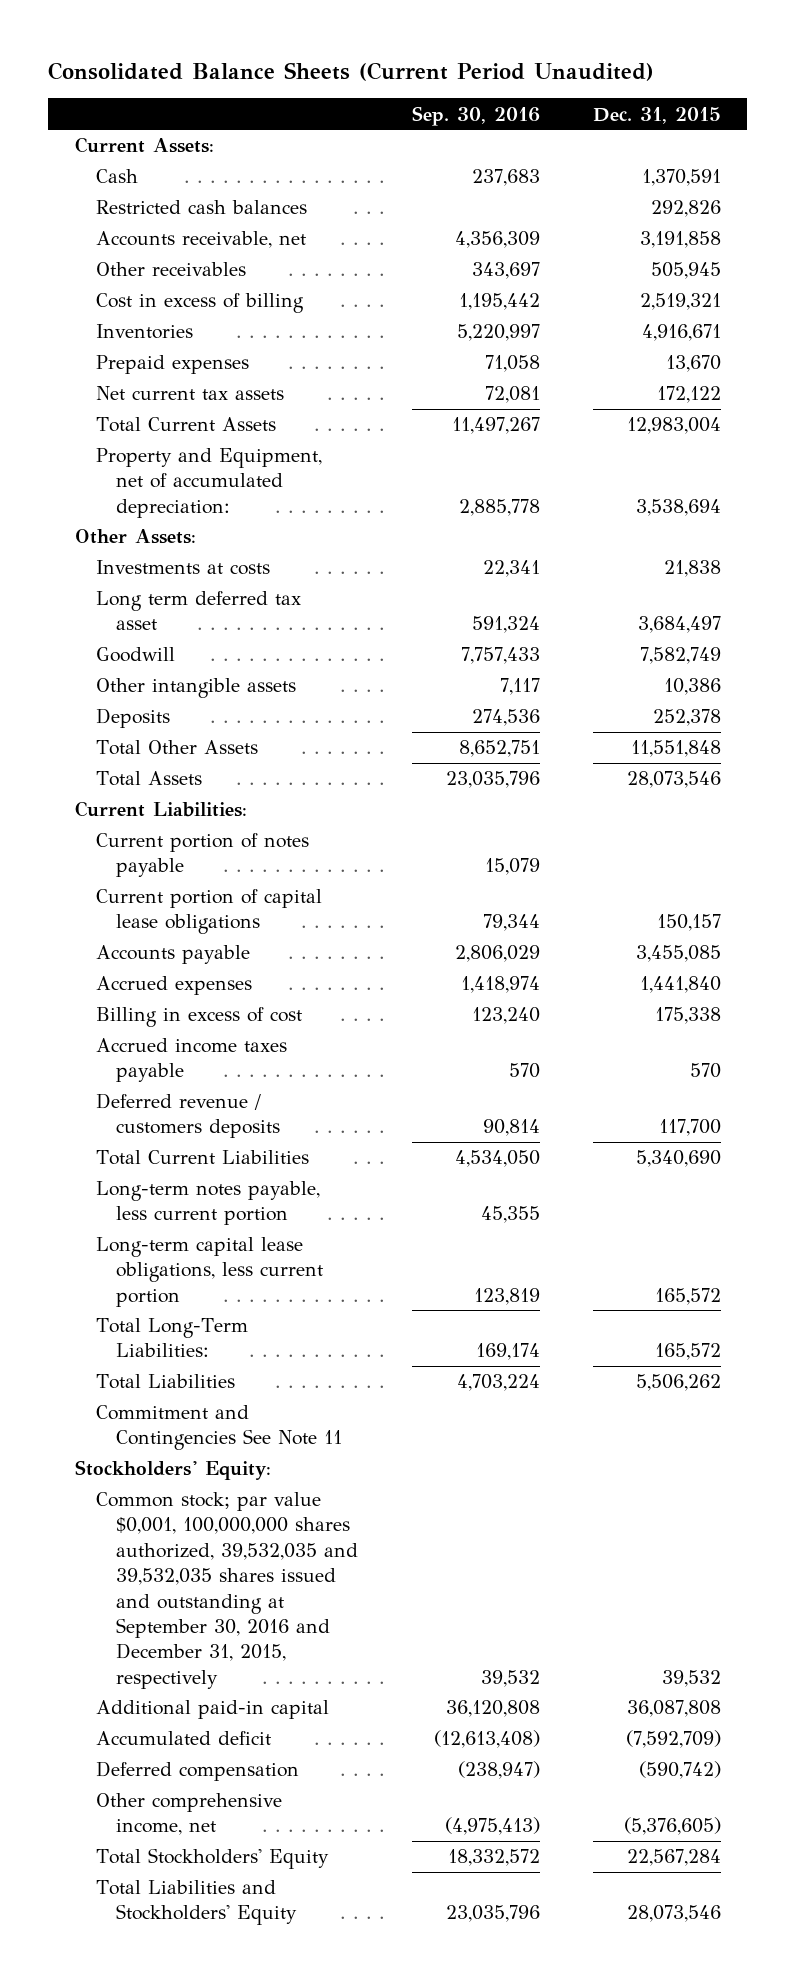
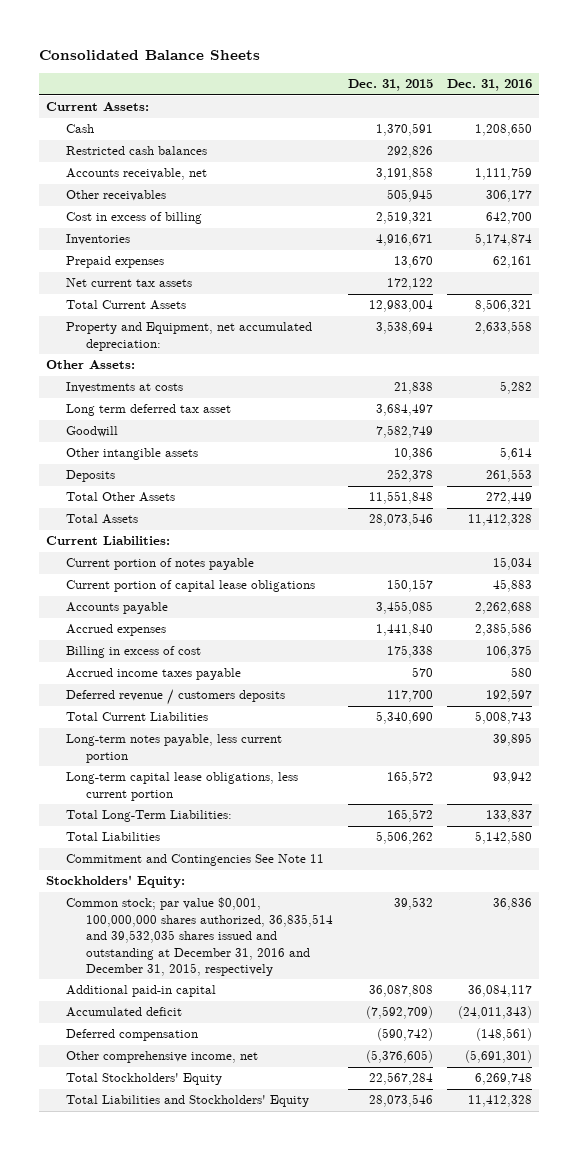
[48,61,655,81] Consolidated Balance Sheets (Current Period Unaudited) -> [39,49,261,60] Consolidated Balance Sheets
[411,105,540,126] Sep. 30, 2016 -> none
none -> [446,79,532,92] Dec. 31, 2016
[95,448,322,518] Property and Equipment, net of accumulated depreciation: -> [66,322,313,351] Property and Equipment, net accumulated depreciation:
[95,1492,359,1689] Common stock; par value $0,001, 100,000,000 shares authorized, 39,532,035 and 39,532,035 shares issued and outstanding at September 30, 2016 and December 31, 2015, respectively -> [66,897,334,976] Common stock; par value $0,001, 100,000,000 shares authorized, 36,835,514 and 39,532,035 shares issued and outstanding at December 31, 2016 and December 31, 2015, respectively

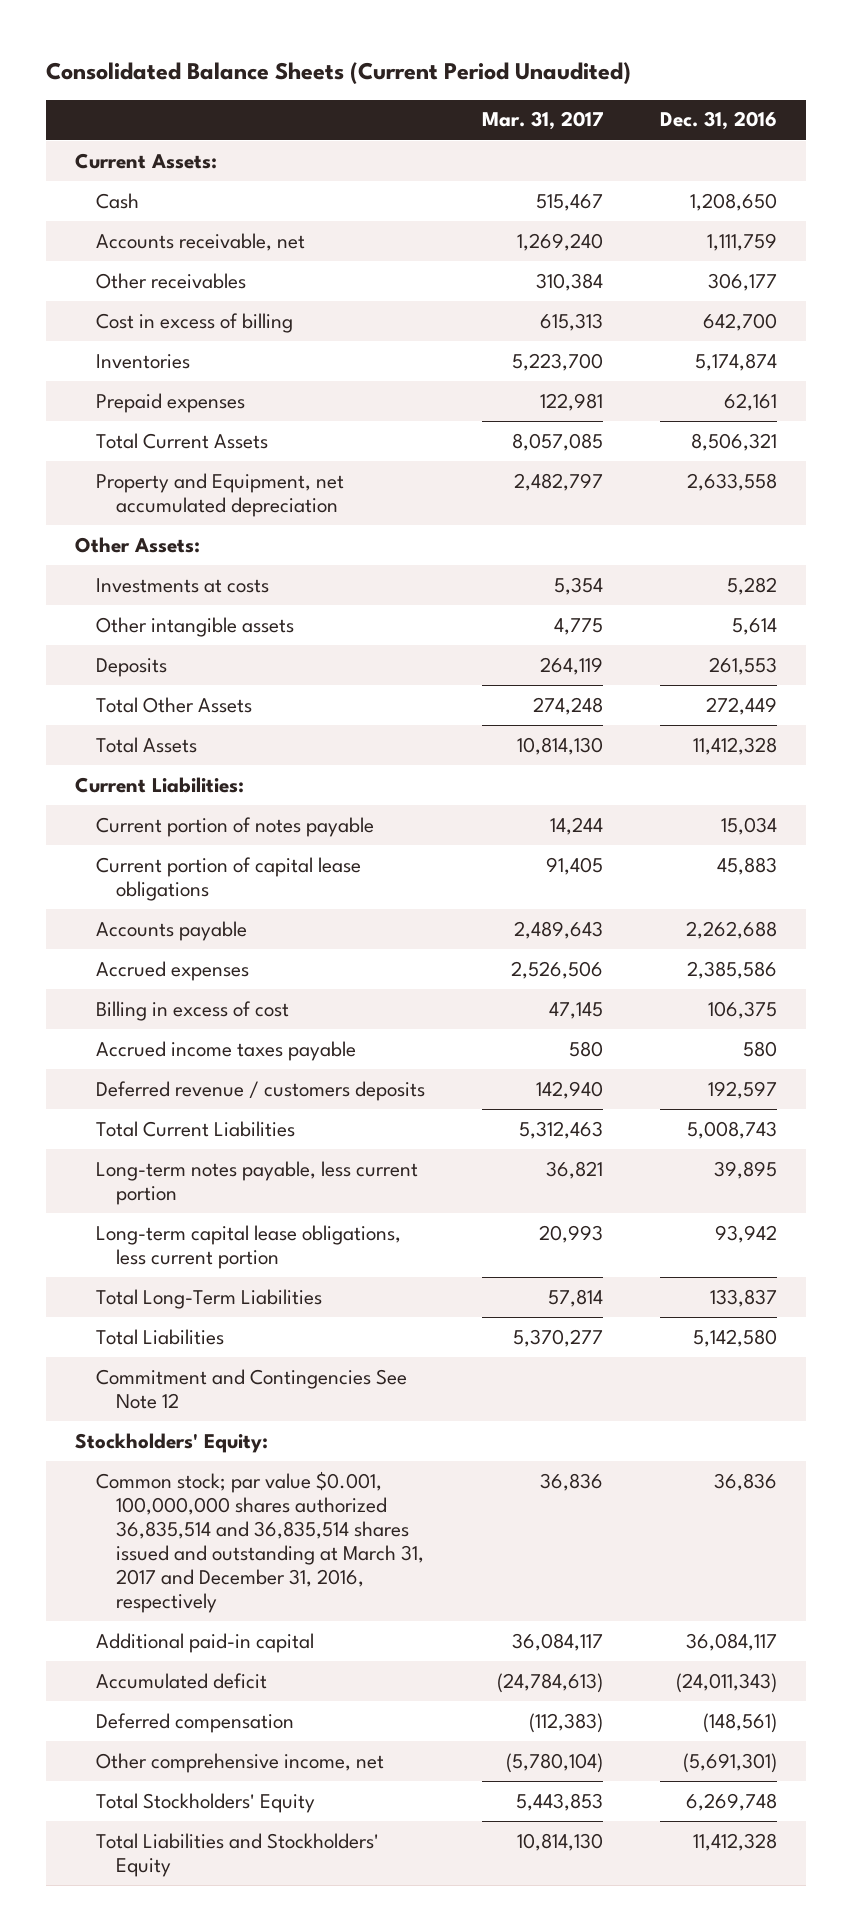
[39,49,261,60] Consolidated Balance Sheets -> [46,61,632,84] Consolidated Balance Sheets (Current Period Unaudited)
[347,79,433,92] Dec. 31, 2015 -> none
none -> [481,111,603,131] Mar. 31, 2017
[66,146,208,156] Restricted cash balances -> none
[66,278,193,288] Net current tax assets -> none
[66,322,313,351] Property and Equipment, net accumulated depreciation: -> [95,472,344,517] Property and Equipment, net accumulated depreciation
[66,404,232,417] Long term deferred tax asset -> none
[66,426,119,438] Goodwill -> none
[66,810,233,823] Total Long-Term Liabilities: -> [95,1288,322,1309] Total Long-Term Liabilities
[66,854,325,867] Commitment and Contingencies See Note 11 -> [95,1368,407,1409] Commitment and Contingencies See Note 12
[66,897,334,976] Common stock; par value $0,001, 100,000,000 shares authorized, 36,835,514 and 39,532,035 shares issued and outstanding at December 31, 2016 and December 31, 2015, respectively -> [95,1470,425,1613] Common stock; par value $0.001, 100,000,000 shares authorized 36,835,514 and 36,835,514 shares issued and outstanding at March 31, 2017 and December 31, 2016, respectively

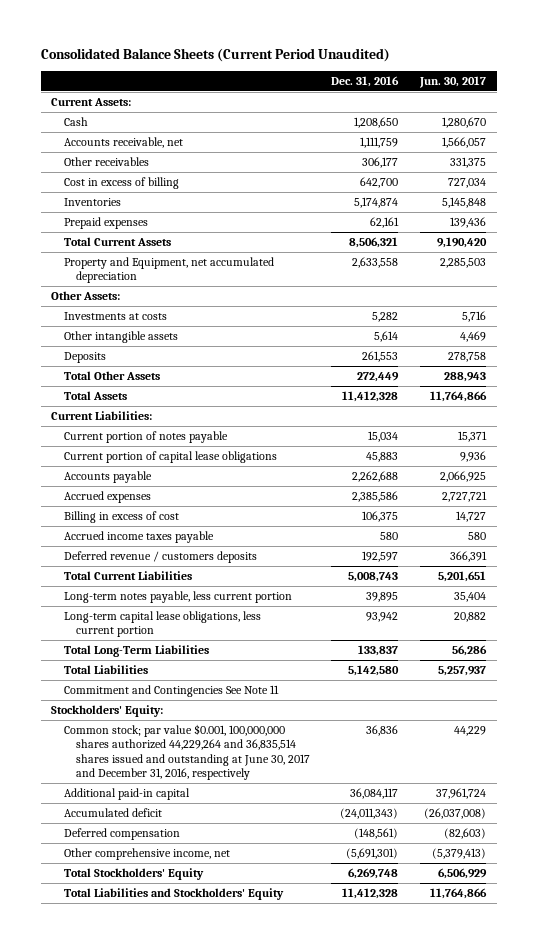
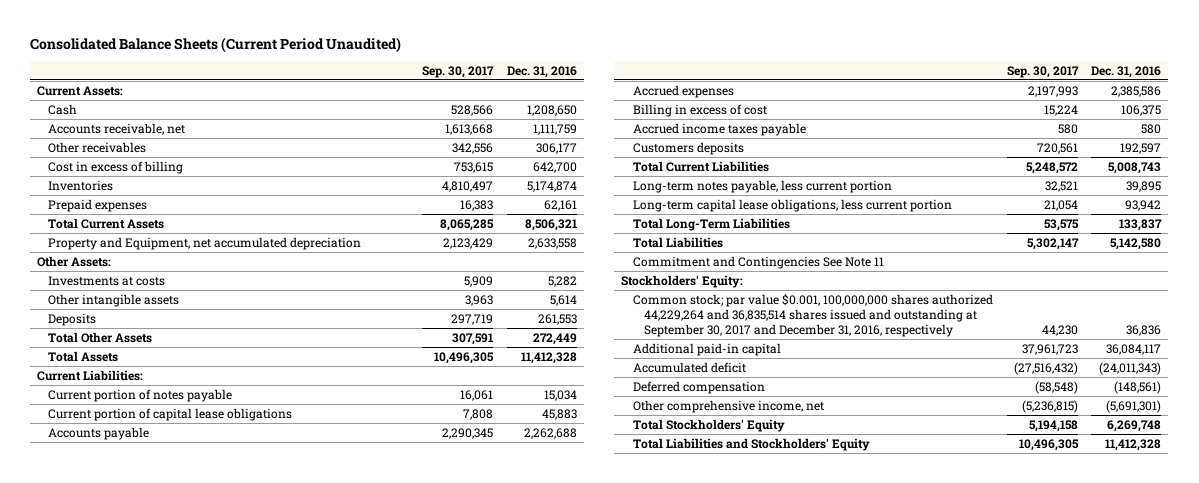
[418,76,486,89] Jun. 30, 2017 -> none
none -> [422,65,495,78] Sep. 30, 2017
[63,550,257,563] Deferred revenue / customers deposits -> [632,141,744,155] Customers deposits
[63,723,310,780] Common stock; par value $0.001, 100,000,000 shares authorized 44,229,264 and 36,835,514 shares issued and outstanding at June 30, 2017 and December 31, 2016, respectively -> [632,293,993,338] Common stock; par value $0.001, 100,000,000 shares authorized 44,229,264 and 36,835,514 shares issued and outstanding at September 30, 2017 and December 31, 2016, respectively

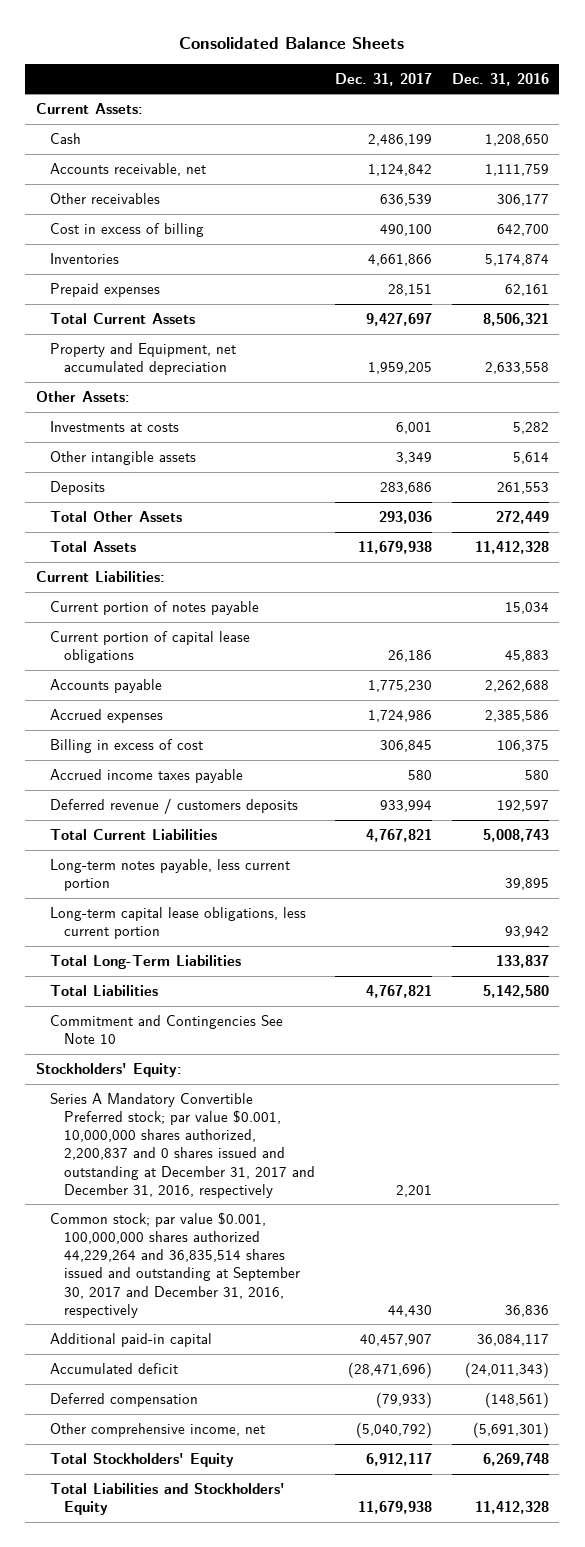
[30,36,402,53] Consolidated Balance Sheets (Current Period Unaudited) -> [179,36,405,49] Consolidated Balance Sheets
[422,65,495,78] Sep. 30, 2017 -> none
none -> [334,72,432,86] Dec. 31, 2017
[632,141,744,155] Customers deposits -> [49,798,298,815] Deferred revenue / customers deposits
[632,255,884,269] Commitment and Contingencies See Note 11 -> [49,1015,283,1045] Commitment and Contingencies See Note 10
none -> [49,1093,315,1198] Series A Mandatory Convertible Preferred stock; par value $0.001, 10,000,000 shares authorized, 2,200,837 and 0 shares issued and outstanding at December 31, 2017 and December 31, 2016, respectively

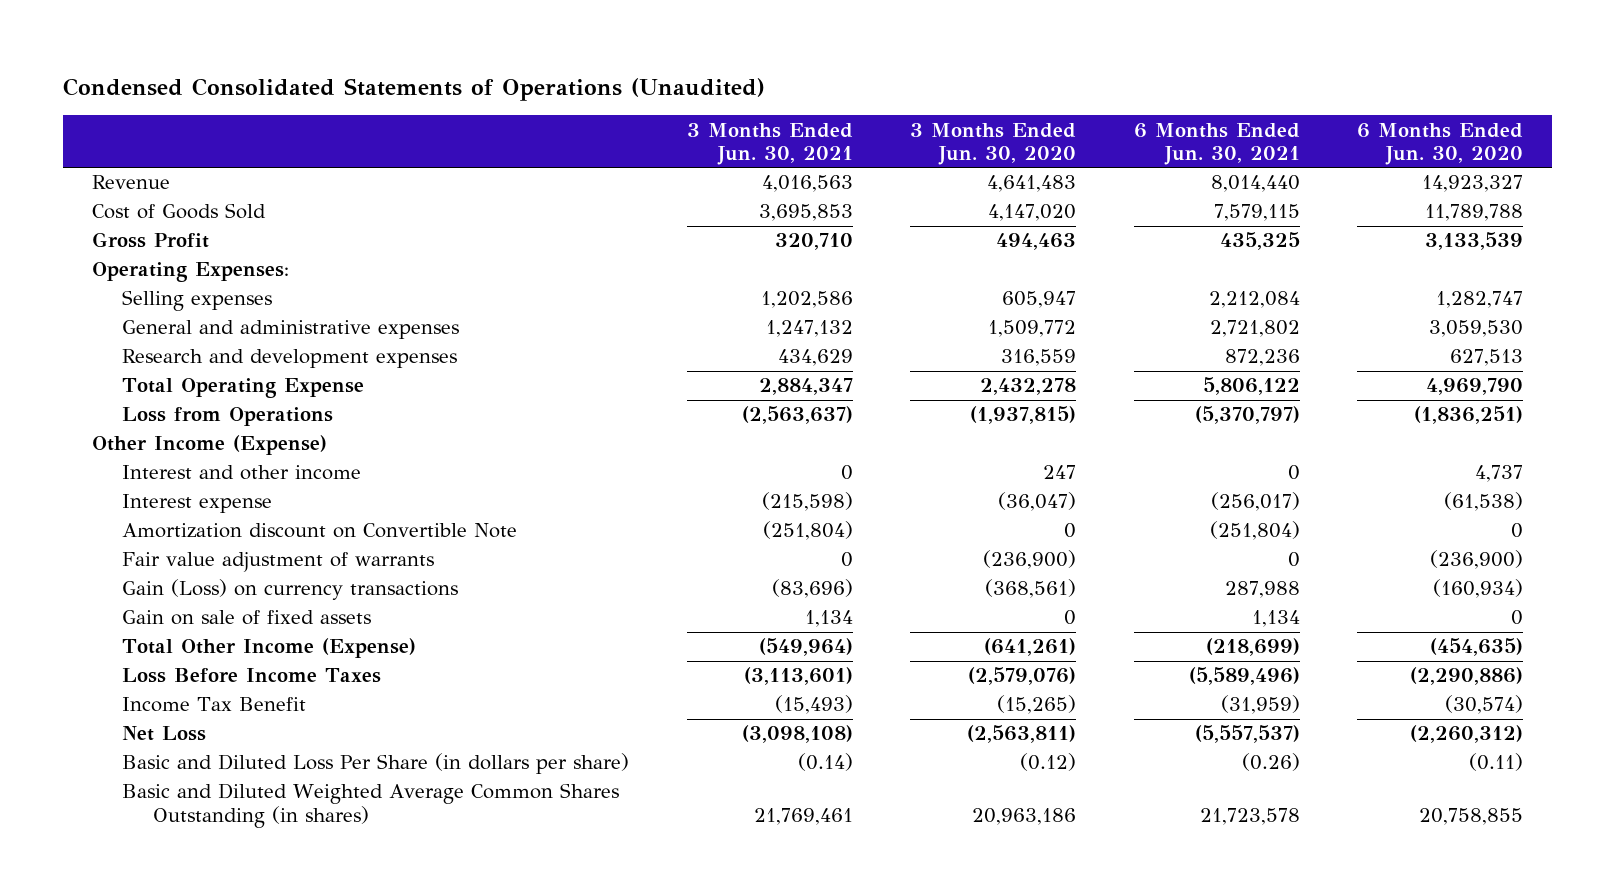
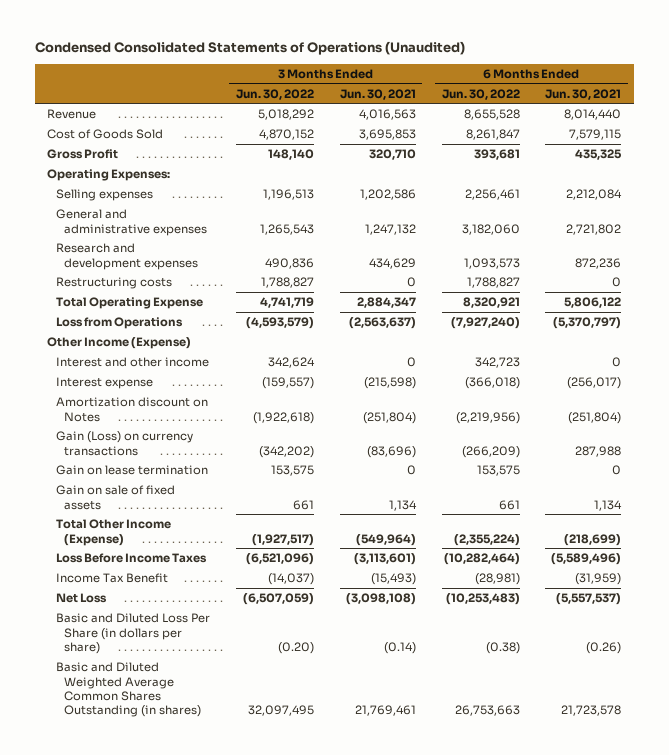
[910,122,1077,166] 3 Months Ended Jun. 30, 2020 -> none
[1357,122,1524,166] 6 Months Ended Jun. 30, 2020 -> none
none -> [235,88,314,100] Jun. 30, 2022
none -> [441,88,520,100] Jun. 30, 2022
none -> [55,277,172,290] Restructuring costs
[122,552,435,573] Fair value adjustment of warrants -> none
[122,523,518,539] Amortization discount on Convertible Note -> [55,397,208,422] Amortization discount on Notes
none -> [55,465,208,476] Gain on lease termination

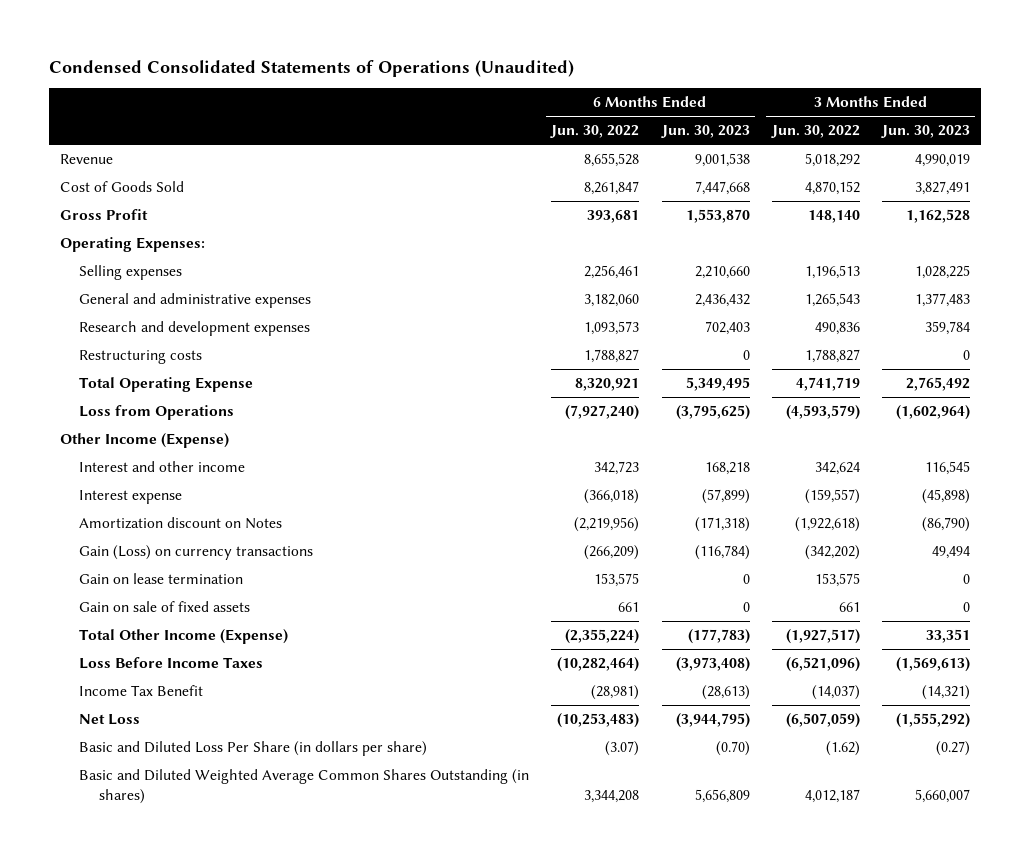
[339,88,416,100] Jun. 30, 2021 -> none
[545,88,622,100] Jun. 30, 2021 -> none
none -> [660,125,750,139] Jun. 30, 2023
none -> [880,125,970,139] Jun. 30, 2023
[277,641,314,654] (0.20) -> [825,740,860,756] (1.62)
[485,641,520,654] (0.38) -> [605,740,640,756] (3.07)
[247,705,314,717] 32,097,495 -> [804,788,860,803] 4,012,187
[454,705,520,717] 26,753,663 -> [584,789,640,803] 3,344,208

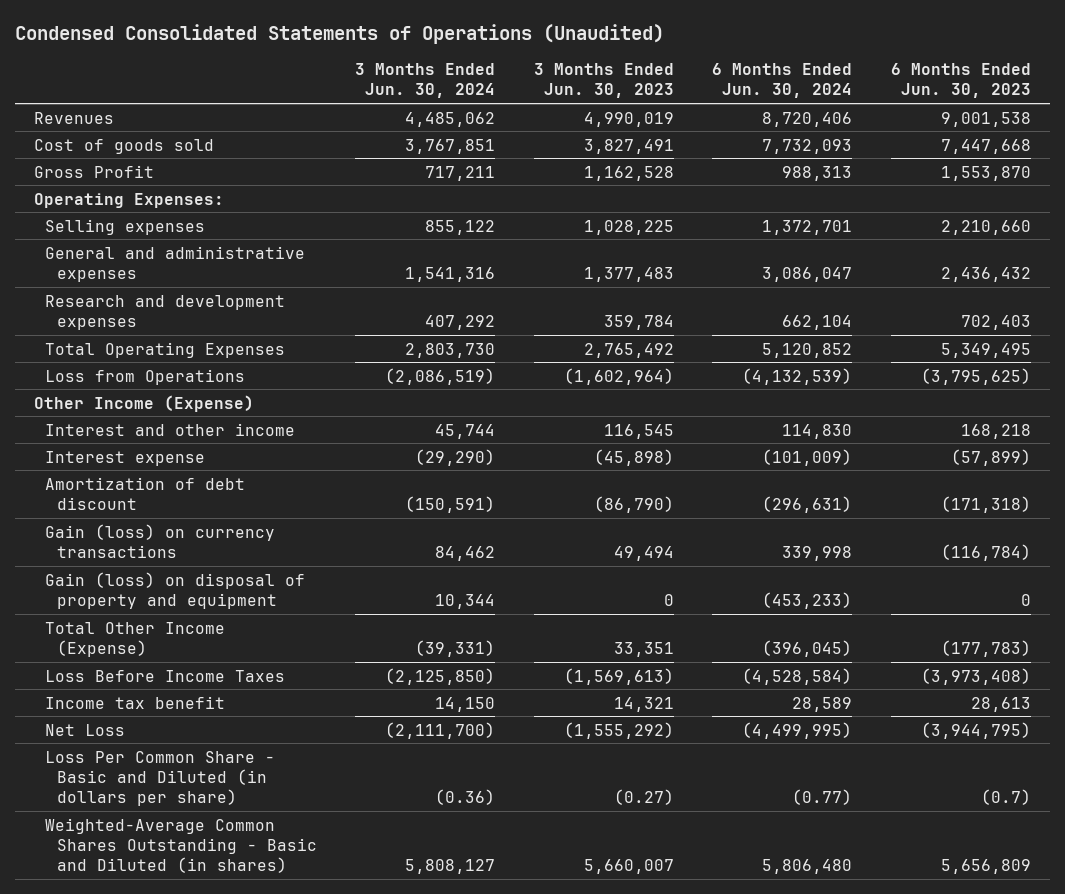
[550,125,640,139] Jun. 30, 2022 -> none
[770,125,860,139] Jun. 30, 2022 -> none
none -> [355,63,496,99] 3 Months Ended Jun. 30, 2024
none -> [712,63,853,99] 6 Months Ended Jun. 30, 2024
[59,153,113,164] Revenue -> [33,111,114,124] Revenues
[59,180,184,192] Cost of Goods Sold -> [33,138,214,154] Cost of goods sold
[79,349,203,364] Restructuring costs -> none
[79,376,254,392] Total Operating Expense -> [45,341,286,358] Total Operating Expenses
[79,572,244,584] Gain on lease termination -> none
[79,600,251,612] Gain on sale of fixed assets -> none
[79,516,283,529] Amortization discount on Notes -> [45,476,246,510] Amortization of debt discount
[79,544,314,560] Gain (Loss) on currency transactions -> [45,523,276,558] Gain (loss) on currency transactions
none -> [45,571,306,609] Gain (loss) on disposal of property and equipment
[79,684,204,696] Income Tax Benefit -> [45,695,226,709] Income tax benefit
[701,684,750,700] (28,613) -> [970,696,1031,712] 28,613
[921,684,970,700] (14,321) -> [613,696,674,712] 14,321
[79,740,428,756] Basic and Diluted Loss Per Share (in dollars per share) -> [45,750,276,806] Loss Per Common Share - Basic and Diluted (in dollars per share)
[715,740,750,756] (0.70) -> [980,788,1031,805] (0.7)
[79,768,530,804] Basic and Diluted Weighted Average Common Shares Outstanding (in shares) -> [45,817,317,873] Weighted-Average Common Shares Outstanding - Basic and Diluted (in shares)

